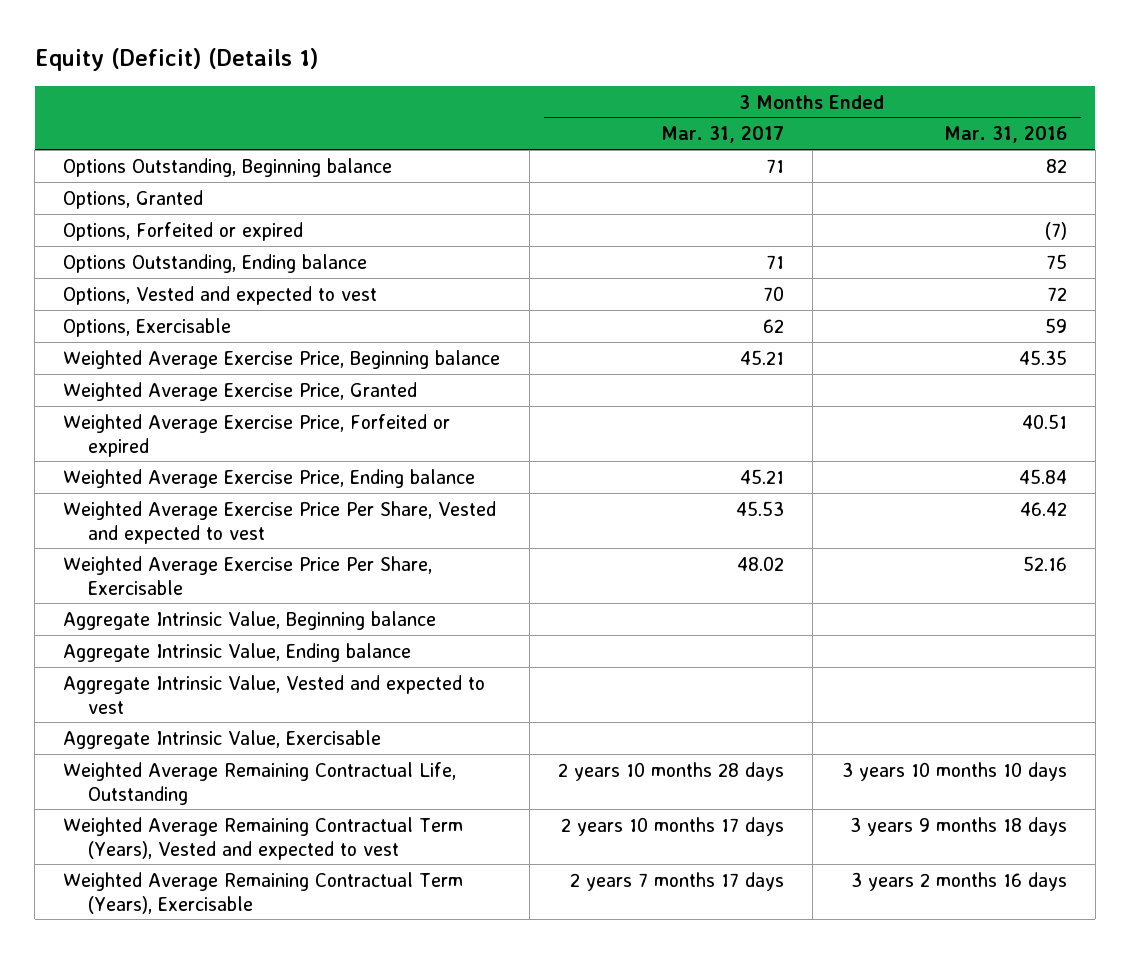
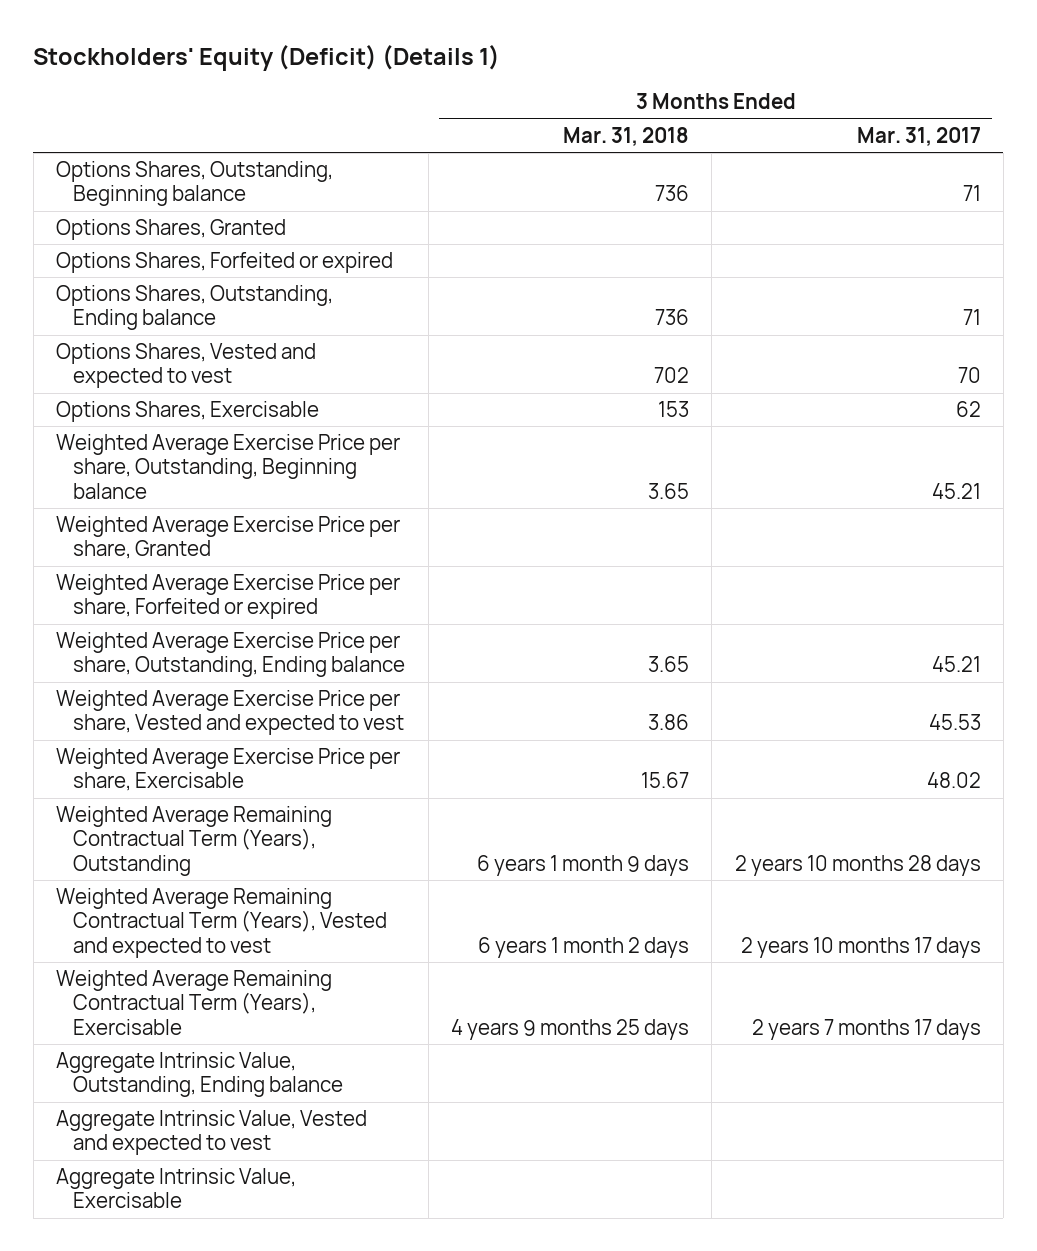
[34,48,318,72] Equity (Deficit) (Details 1) -> [33,44,501,71] Stockholders' Equity (Deficit) (Details 1)
[943,126,1067,144] Mar. 31, 2016 -> none
none -> [562,126,689,146] Mar. 31, 2018
[63,610,437,630] Aggregate Intrinsic Value, Beginning balance -> none
[63,642,412,662] Aggregate Intrinsic Value, Ending balance -> none
[63,157,393,177] Options Outstanding, Beginning balance -> [56,161,334,207] Options Shares, Outstanding, Beginning balance
[63,189,204,209] Options, Granted -> [56,219,287,241] Options Shares, Granted
[63,221,304,241] Options, Forfeited or expired -> [56,252,394,274] Options Shares, Forfeited or expired
[63,253,368,273] Options Outstanding, Ending balance -> [56,285,334,331] Options Shares, Outstanding, Ending balance
[63,285,378,305] Options, Vested and expected to vest -> [56,343,317,389] Options Shares, Vested and expected to vest
[63,317,232,337] Options, Exercisable -> [56,401,320,423] Options Shares, Exercisable
[63,349,501,369] Weighted Average Exercise Price, Beginning balance -> [56,434,401,499] Weighted Average Exercise Price per share, Outstanding, Beginning balance
[63,381,418,401] Weighted Average Exercise Price, Granted -> [56,516,401,560] Weighted Average Exercise Price per share, Granted
[63,413,451,457] Weighted Average Exercise Price, Forfeited or expired -> [56,574,401,620] Weighted Average Exercise Price per share, Forfeited or expired
[63,468,476,488] Weighted Average Exercise Price, Ending balance -> [56,632,406,678] Weighted Average Exercise Price per share, Outstanding, Ending balance
[63,500,497,544] Weighted Average Exercise Price Per Share, Vested and expected to vest -> [56,690,405,736] Weighted Average Exercise Price per share, Vested and expected to vest
[63,555,433,595] Weighted Average Exercise Price Per Share, Exercisable -> [56,748,401,792] Weighted Average Exercise Price per share, Exercisable
[63,761,457,805] Weighted Average Remaining Contractual Life, Outstanding -> [56,806,333,876] Weighted Average Remaining Contractual Term (Years), Outstanding
none -> [56,1052,344,1098] Aggregate Intrinsic Value, Outstanding, Ending balance
[63,674,486,714] Aggregate Intrinsic Value, Vested and expected to vest -> [56,1110,368,1156] Aggregate Intrinsic Value, Vested and expected to vest
[63,729,382,749] Aggregate Intrinsic Value, Exercisable -> [56,1168,297,1209] Aggregate Intrinsic Value, Exercisable

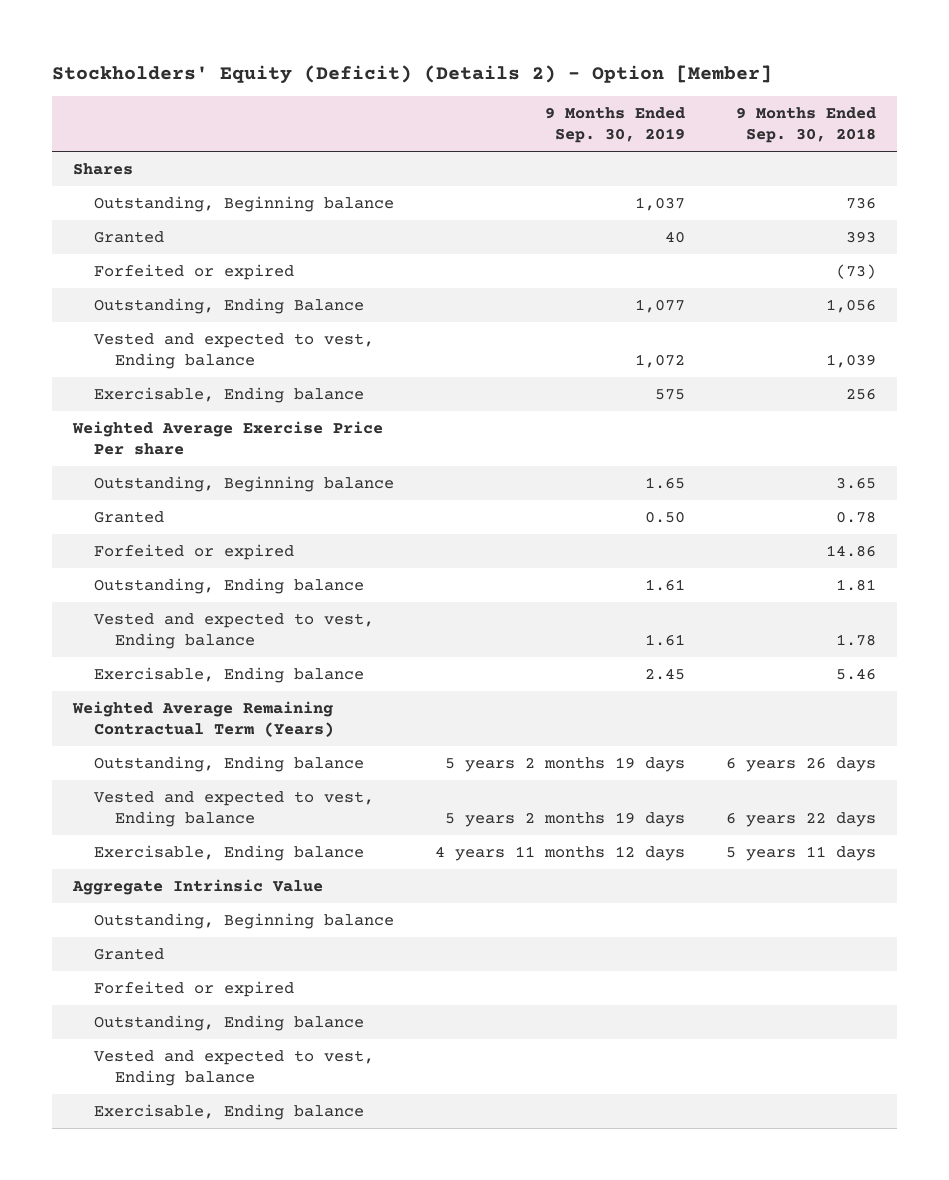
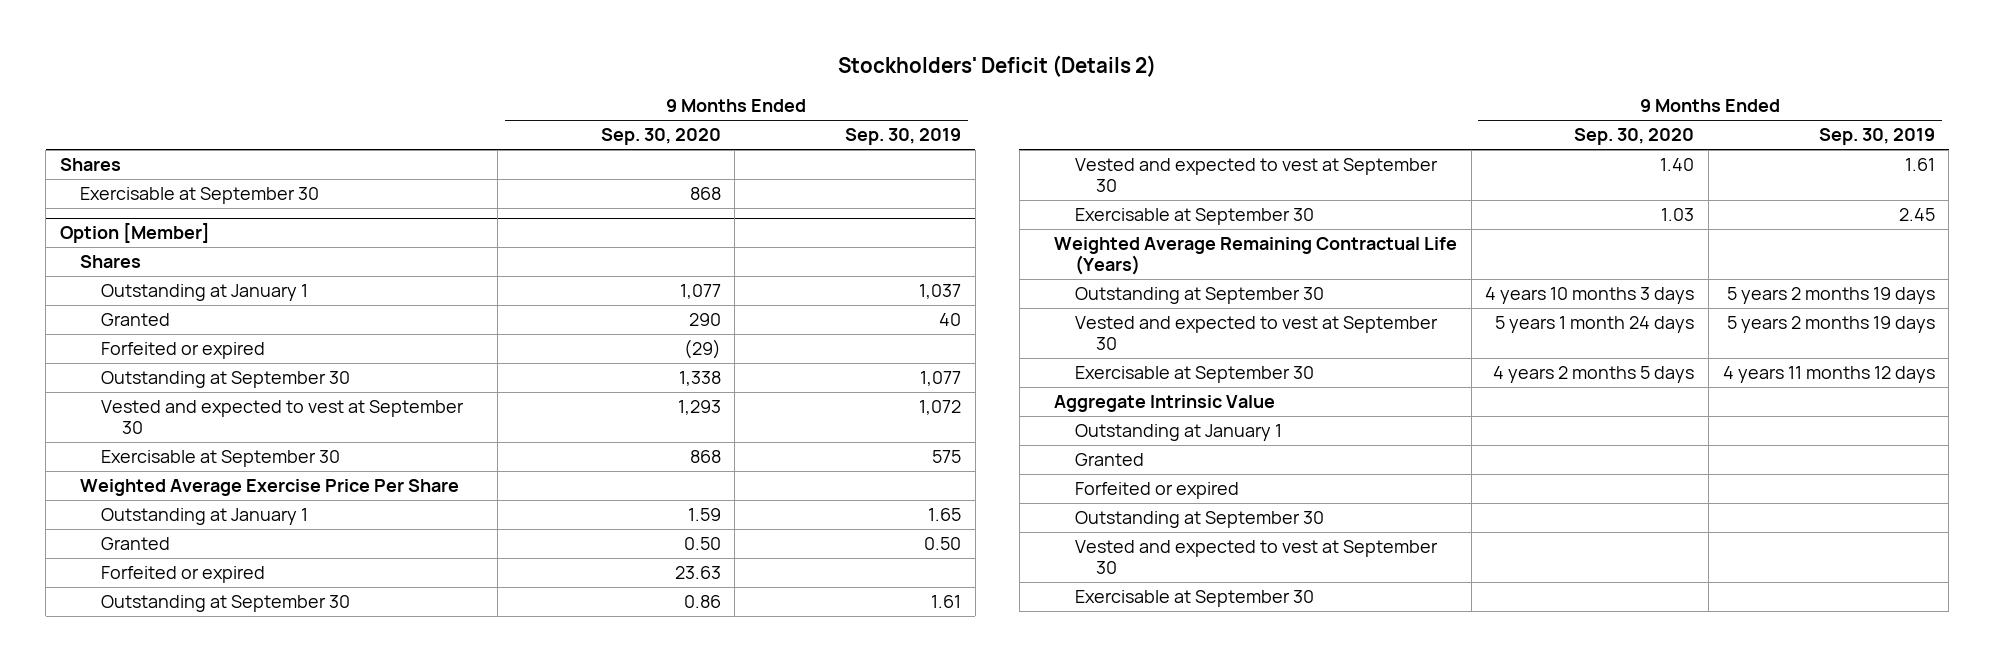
[52,64,773,84] Stockholders' Equity (Deficit) (Details 2) - Option [Member] -> [838,55,1157,78] Stockholders' Deficit (Details 2)
[736,107,877,144] 9 Months Ended Sep. 30, 2018 -> none
none -> [600,128,721,146] Sep. 30, 2020
none -> [80,186,320,204] Exercisable at September 30
none -> [59,223,210,244] Option [Member]
none -> [80,254,142,268] Shares
[93,195,394,212] Outstanding, Beginning balance -> [101,283,309,301] Outstanding at January 1
[93,297,364,314] Outstanding, Ending Balance -> [101,370,351,388] Outstanding at September 30
[93,332,374,370] Vested and expected to vest, Ending balance -> [101,399,465,434] Vested and expected to vest at September 30
[93,386,364,403] Exercisable, Ending balance -> [101,449,341,467] Exercisable at September 30
[71,420,383,456] Weighted Average Exercise Price Per share -> [80,478,460,496] Weighted Average Exercise Price Per Share
[93,475,394,492] Outstanding, Beginning balance -> [101,507,309,525] Outstanding at January 1
[93,577,364,594] Outstanding, Ending balance -> [101,594,351,612] Outstanding at September 30
[93,612,374,650] Vested and expected to vest, Ending balance -> [1074,157,1438,192] Vested and expected to vest at September 30
[93,666,364,683] Exercisable, Ending balance -> [1074,207,1314,225] Exercisable at September 30
[71,700,334,738] Weighted Average Remaining Contractual Term (Years) -> [1054,236,1458,275] Weighted Average Remaining Contractual Life (Years)
[93,755,364,772] Outstanding, Ending balance -> [1074,286,1324,304] Outstanding at September 30
[93,790,374,828] Vested and expected to vest, Ending balance -> [1074,315,1438,350] Vested and expected to vest at September 30
[93,844,364,861] Exercisable, Ending balance -> [1074,365,1314,383] Exercisable at September 30
[93,912,394,929] Outstanding, Beginning balance -> [1074,423,1282,441] Outstanding at January 1
[93,1103,364,1120] Exercisable, Ending balance -> none
[93,1014,364,1031] Outstanding, Ending balance -> [1074,510,1324,528] Outstanding at September 30
[93,1049,374,1087] Vested and expected to vest, Ending balance -> [1074,539,1438,574] Vested and expected to vest at September 30
none -> [1074,589,1314,607] Exercisable at September 30

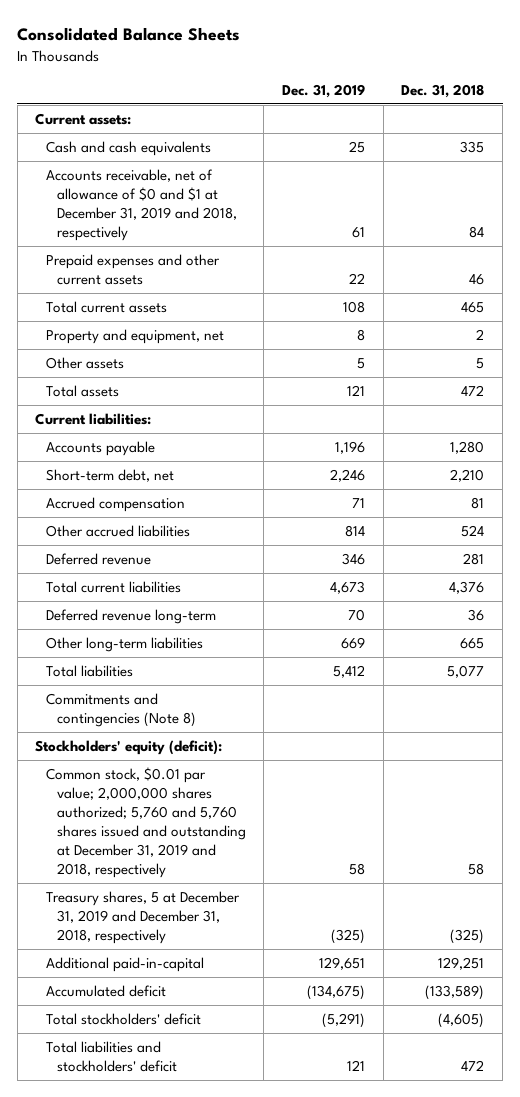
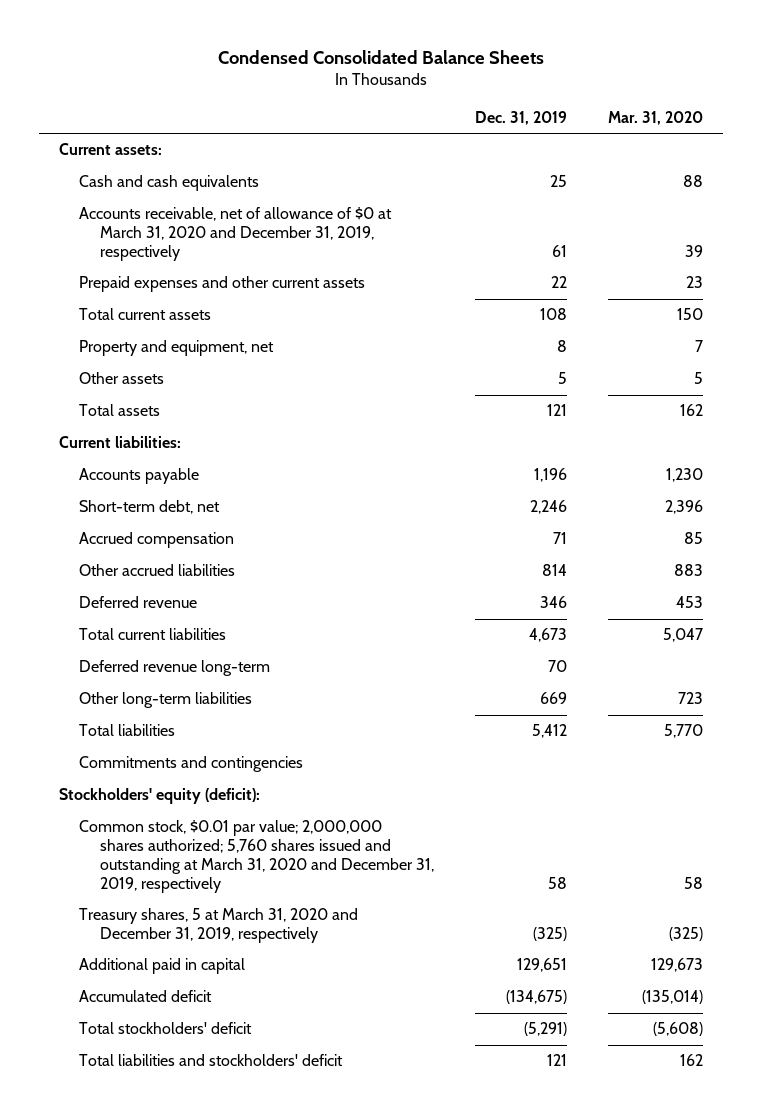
[17,27,241,42] Consolidated Balance Sheets -> [217,49,544,64] Condensed Consolidated Balance Sheets
[401,83,485,98] Dec. 31, 2018 -> none
none -> [607,110,703,125] Mar. 31, 2020
[46,169,237,242] Accounts receivable, net of allowance of $0 and $1 at December 31, 2019 and 2018, respectively -> [79,207,393,262] Accounts receivable, net of allowance of $0 at March 31, 2020 and December 31, 2019, respectively
[46,693,196,728] Commitments and contingencies (Note 8) -> [79,756,304,773] Commitments and contingencies
[46,767,246,879] Common stock, $0.01 par value; 2,000,000 shares authorized; 5,760 and 5,760 shares issued and outstanding at December 31, 2019 and 2018, respectively -> [79,820,434,893] Common stock, $0.01 par value; 2,000,000 shares authorized; 5,760 shares issued and outstanding at March 31, 2020 and December 31, 2019, respectively
[46,891,241,945] Treasury shares, 5 at December 31, 2019 and December 31, 2018, respectively -> [79,908,359,944] Treasury shares, 5 at March 31, 2020 and December 31, 2019, respectively
[46,957,205,973] Additional paid-in-capital -> [79,958,246,975] Additional paid in capital

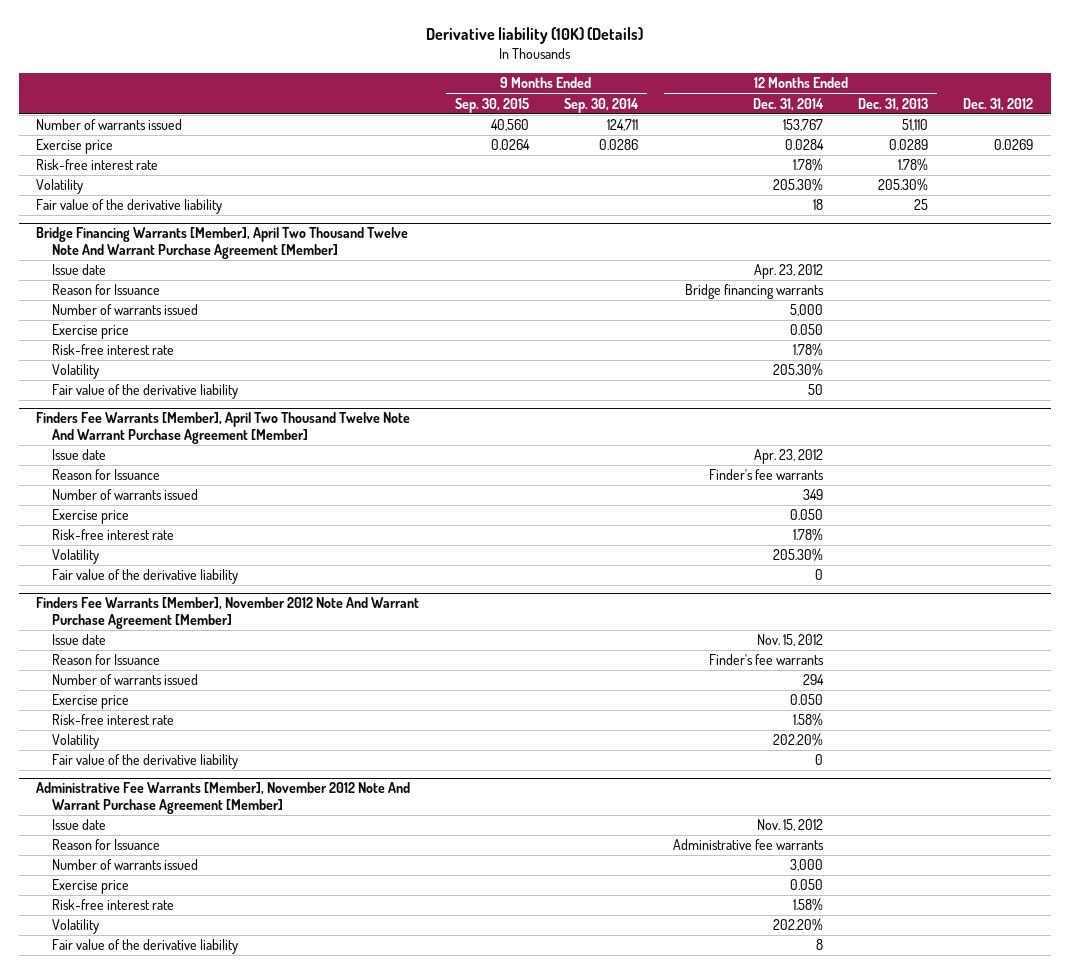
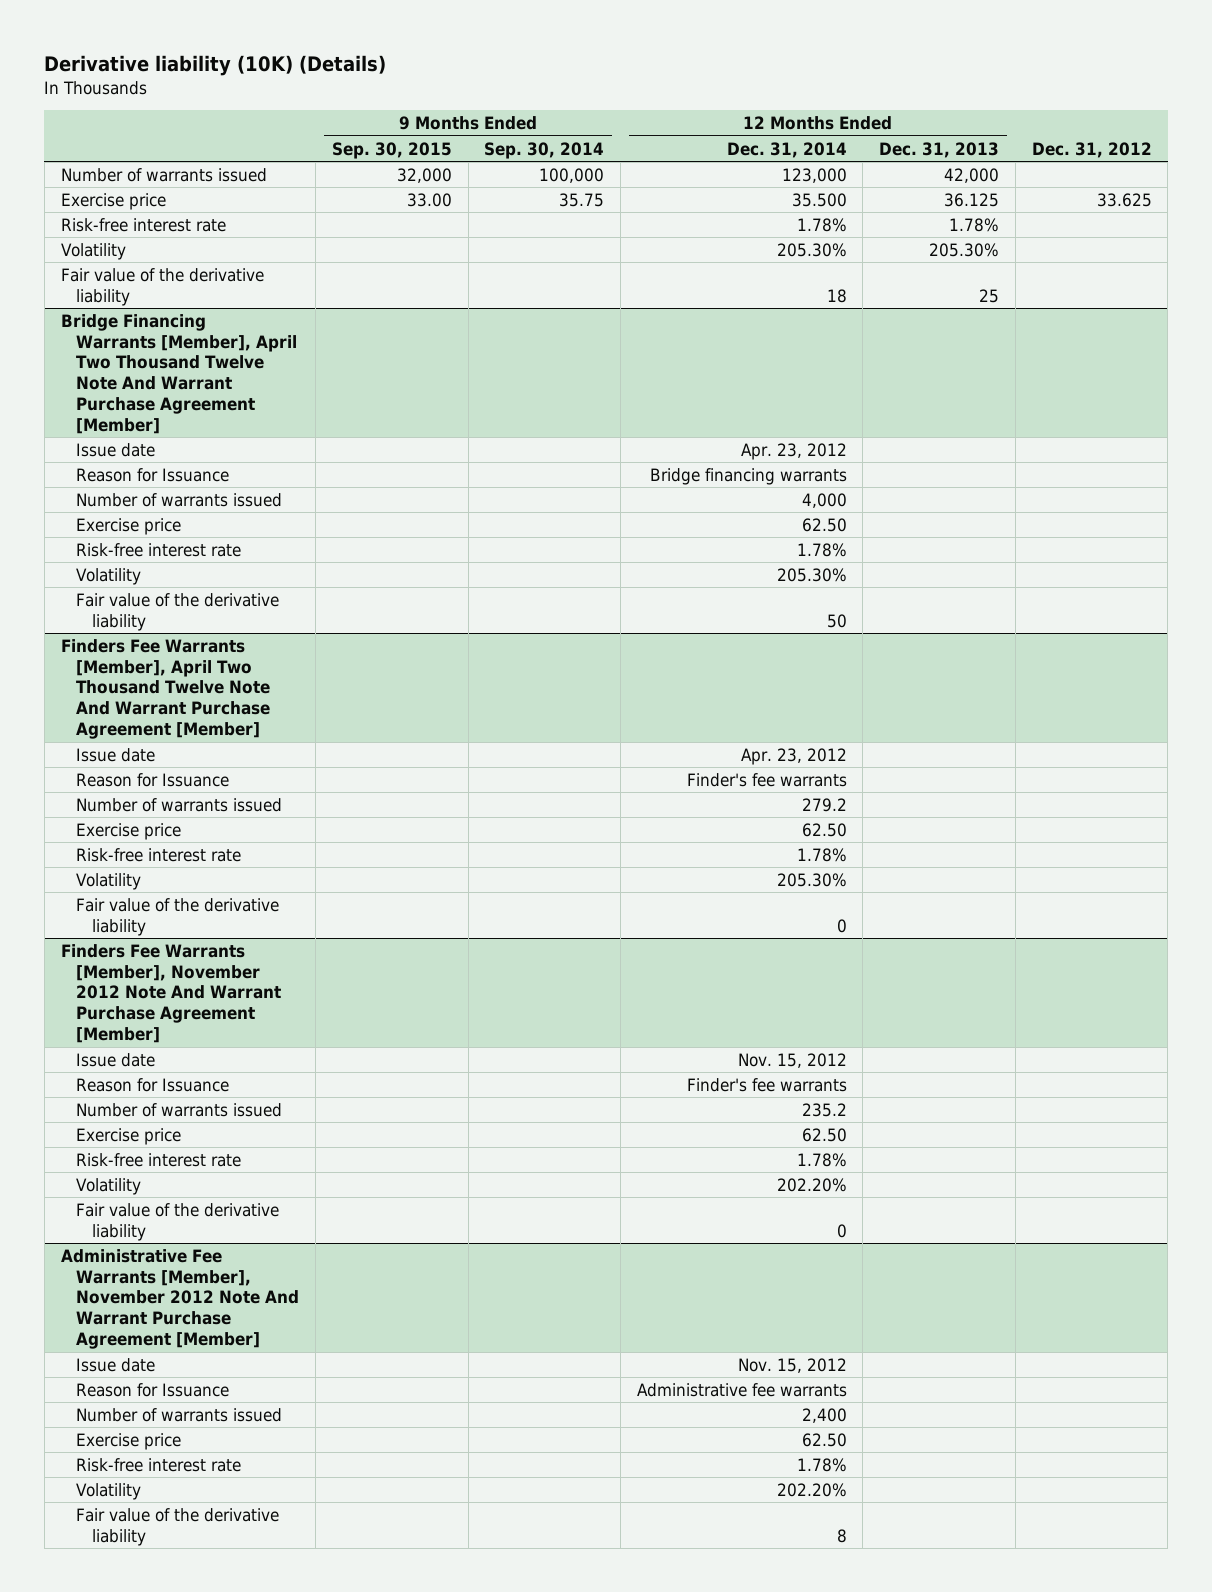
[490,119,529,132] 40,560 -> [396,167,452,183] 32,000
[606,119,638,132] 124,711 -> [539,167,605,183] 100,000
[783,119,824,132] 153,767 -> [781,167,847,183] 123,000
[902,119,929,132] 51,110 -> [944,167,1000,183] 42,000
[490,139,530,151] 0.0264 -> [406,192,452,207] 33.00
[598,139,638,151] 0.0286 -> [559,192,605,207] 35.75
[785,139,825,151] 0.0284 -> [791,192,847,207] 35.500
[889,139,929,151] 0.0289 -> [944,192,1000,207] 36.125
[994,139,1034,151] 0.0269 -> [1096,192,1152,207] 33.625
[790,304,824,317] 5,000 -> [801,492,847,508] 4,000
[790,324,824,336] 0.050 -> [801,517,847,532] 62.50
[803,489,824,501] 349 -> [801,797,847,812] 279.2
[790,509,824,521] 0.050 -> [801,822,847,837] 62.50
[803,674,825,686] 294 -> [801,1102,847,1117] 235.2
[790,694,824,706] 0.050 -> [801,1127,847,1142] 62.50
[793,713,824,727] 1.58% -> [796,1152,847,1167] 1.78%
[790,859,824,872] 3,000 -> [801,1407,847,1423] 2,400
[790,879,824,891] 0.050 -> [801,1432,847,1447] 62.50
[793,898,824,912] 1.58% -> [796,1457,847,1472] 1.78%

